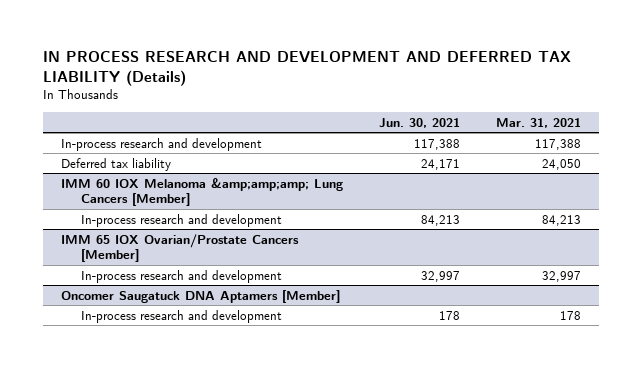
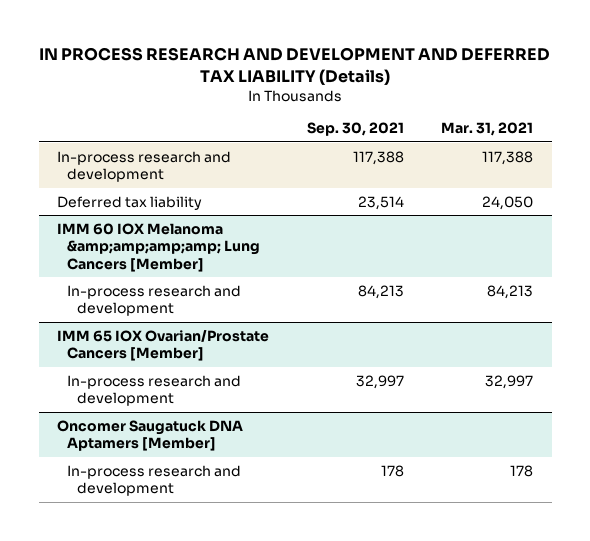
[378,117,460,128] Jun. 30, 2021 -> none
none -> [306,122,404,137] Sep. 30, 2021
[60,177,343,207] IMM 60 IOX Melanoma &amp;amp;amp; Lung Cancers [Member] -> [57,222,261,272] IMM 60 IOX Melanoma &amp;amp;amp;amp; Lung Cancers [Member]

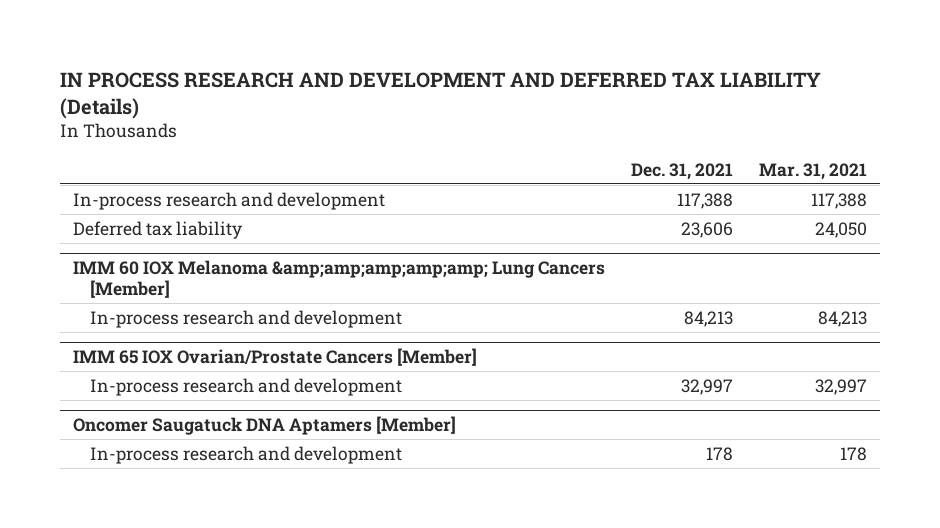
[306,122,404,137] Sep. 30, 2021 -> none
none -> [631,162,734,180] Dec. 31, 2021
[57,222,261,272] IMM 60 IOX Melanoma &amp;amp;amp;amp; Lung Cancers [Member] -> [72,260,605,298] IMM 60 IOX Melanoma &amp;amp;amp;amp;amp; Lung Cancers [Member]

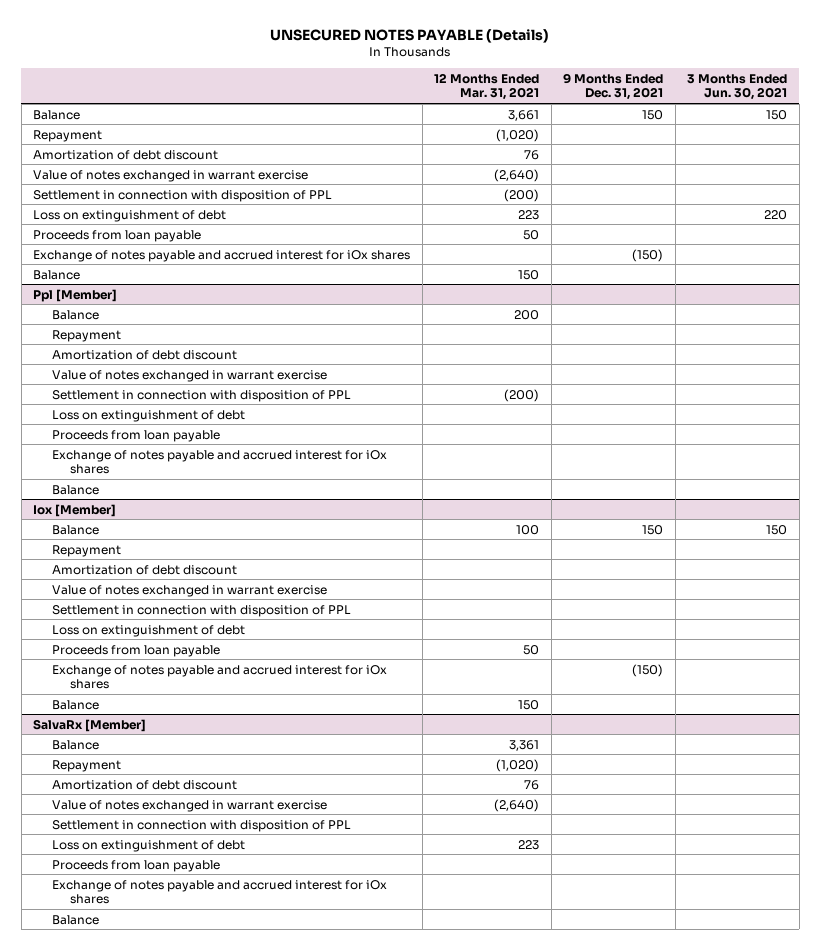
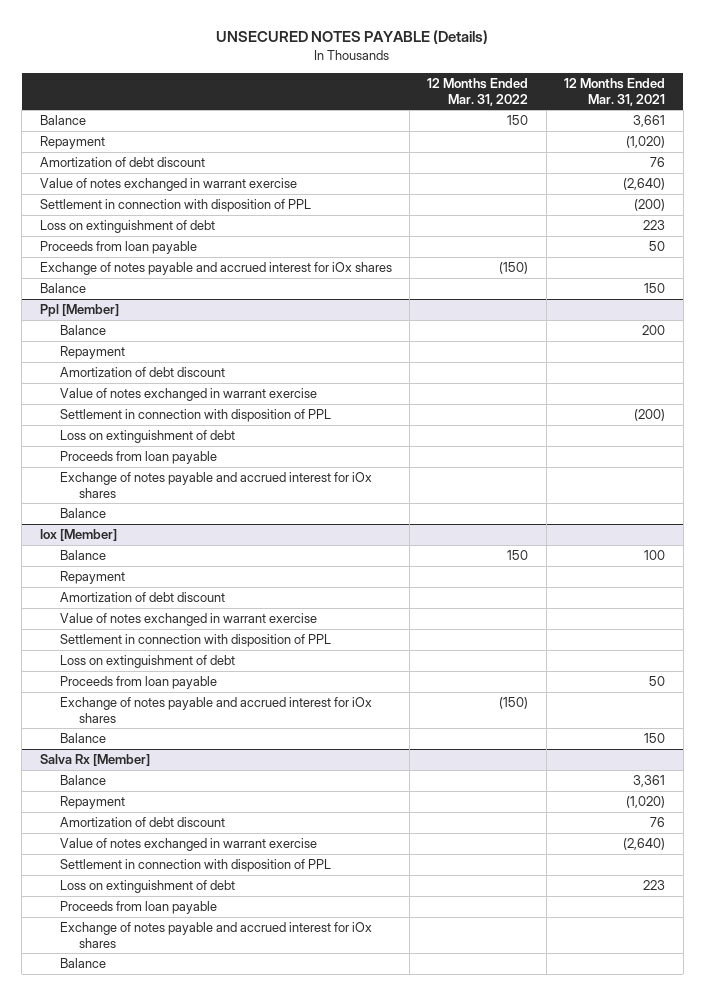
[563,73,664,101] 9 Months Ended Dec. 31, 2021 -> none
[687,74,788,101] 3 Months Ended Jun. 30, 2021 -> none
none -> [427,77,529,106] 12 Months Ended Mar. 31, 2022
[33,718,147,732] SalvaRx [Member] -> [39,754,150,767] Salva Rx [Member]

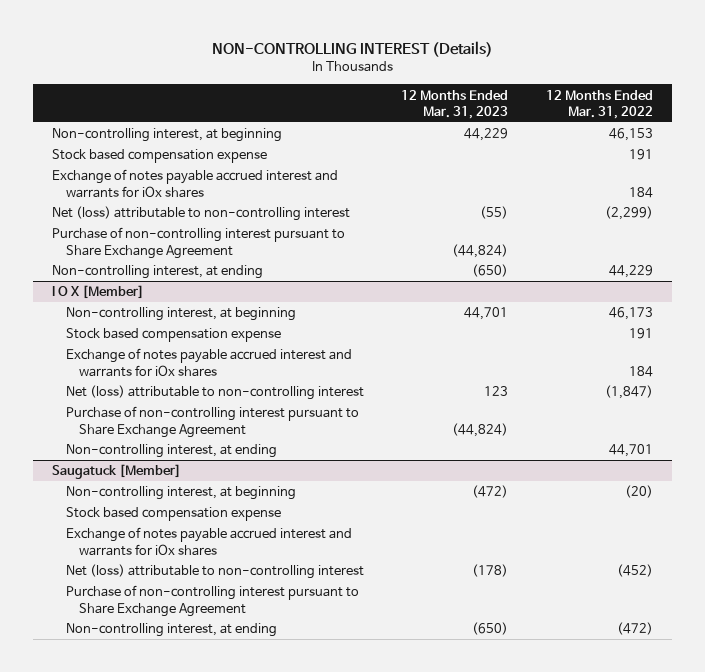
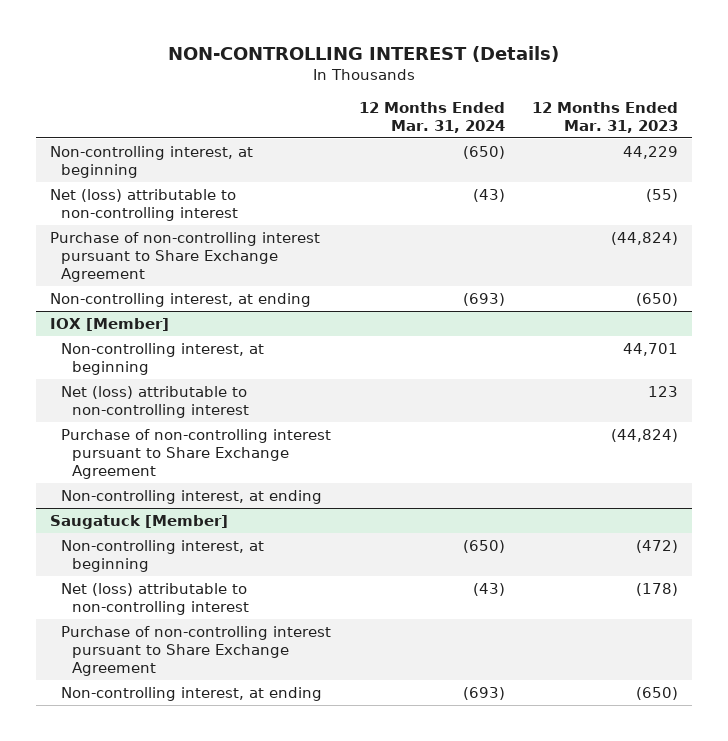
[546,89,654,119] 12 Months Ended Mar. 31, 2022 -> none
none -> [358,101,505,134] 12 Months Ended Mar. 31, 2024
[52,149,268,164] Stock based compensation expense -> none
[52,169,339,198] Exchange of notes payable accrued interest and warrants for iOx shares -> none
[52,285,145,300] I O X [Member] -> [50,317,170,331] IOX [Member]
[65,328,281,343] Stock based compensation expense -> none
[65,348,352,377] Exchange of notes payable accrued interest and warrants for iOx shares -> none
[65,507,281,522] Stock based compensation expense -> none
[65,527,352,556] Exchange of notes payable accrued interest and warrants for iOx shares -> none

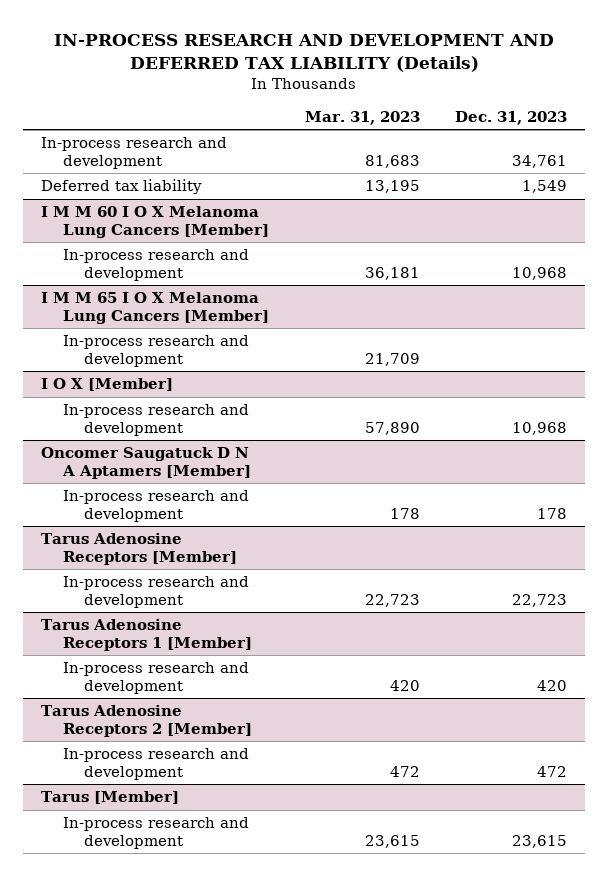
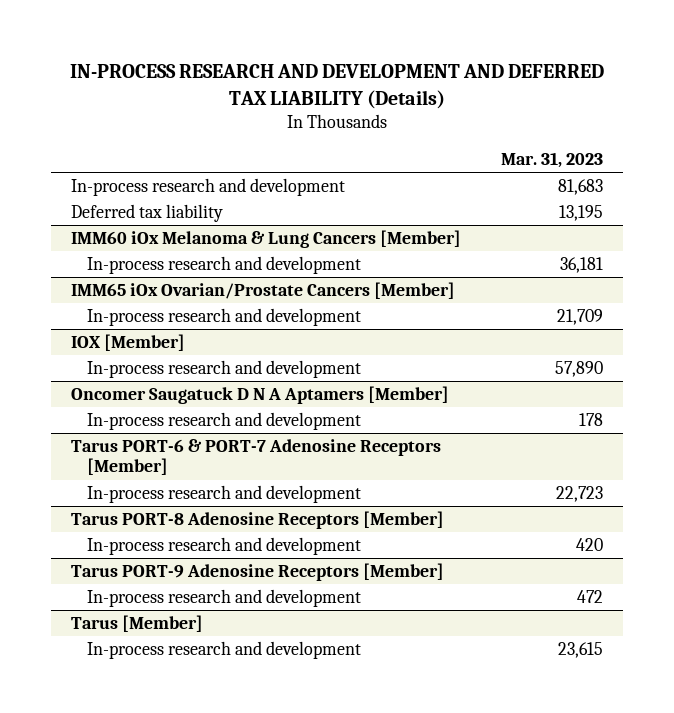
[455,110,568,125] Dec. 31, 2023 -> none
[41,206,269,239] I M M 60 I O X Melanoma Lung Cancers [Member] -> [71,230,462,249] IMM60 iOx Melanoma & Lung Cancers [Member]
[41,292,269,325] I M M 65 I O X Melanoma Lung Cancers [Member] -> none
none -> [71,282,456,300] IMM65 iOx Ovarian/Prostate Cancers [Member]
[41,378,174,392] I O X [Member] -> [71,334,186,352] IOX [Member]
[41,533,237,566] Tarus Adenosine Receptors [Member] -> [71,439,442,476] Tarus PORT-6 & PORT-7 Adenosine Receptors [Member]
[41,619,252,652] Tarus Adenosine Receptors 1 [Member] -> [71,511,445,530] Tarus PORT-8 Adenosine Receptors [Member]
[41,705,252,738] Tarus Adenosine Receptors 2 [Member] -> [71,563,445,582] Tarus PORT-9 Adenosine Receptors [Member]

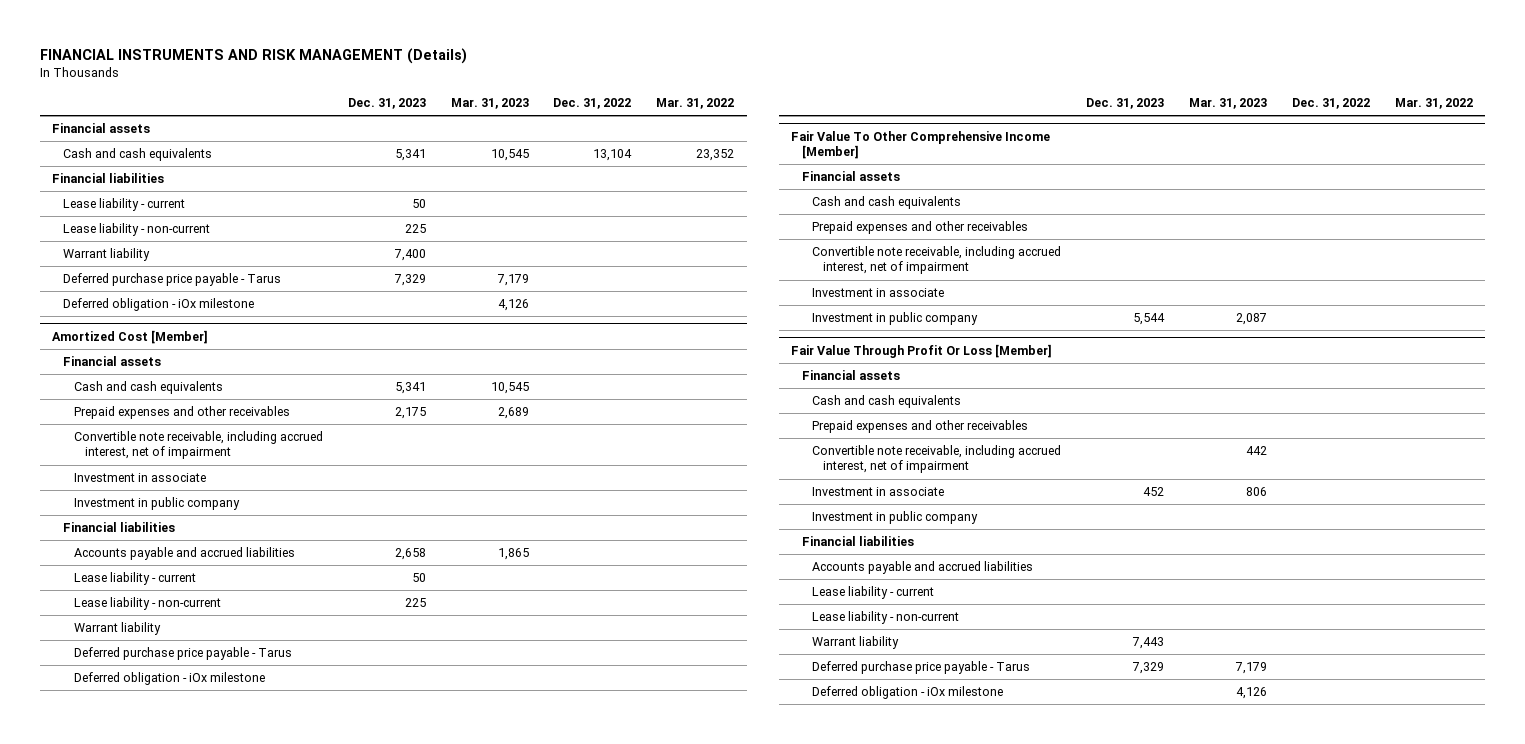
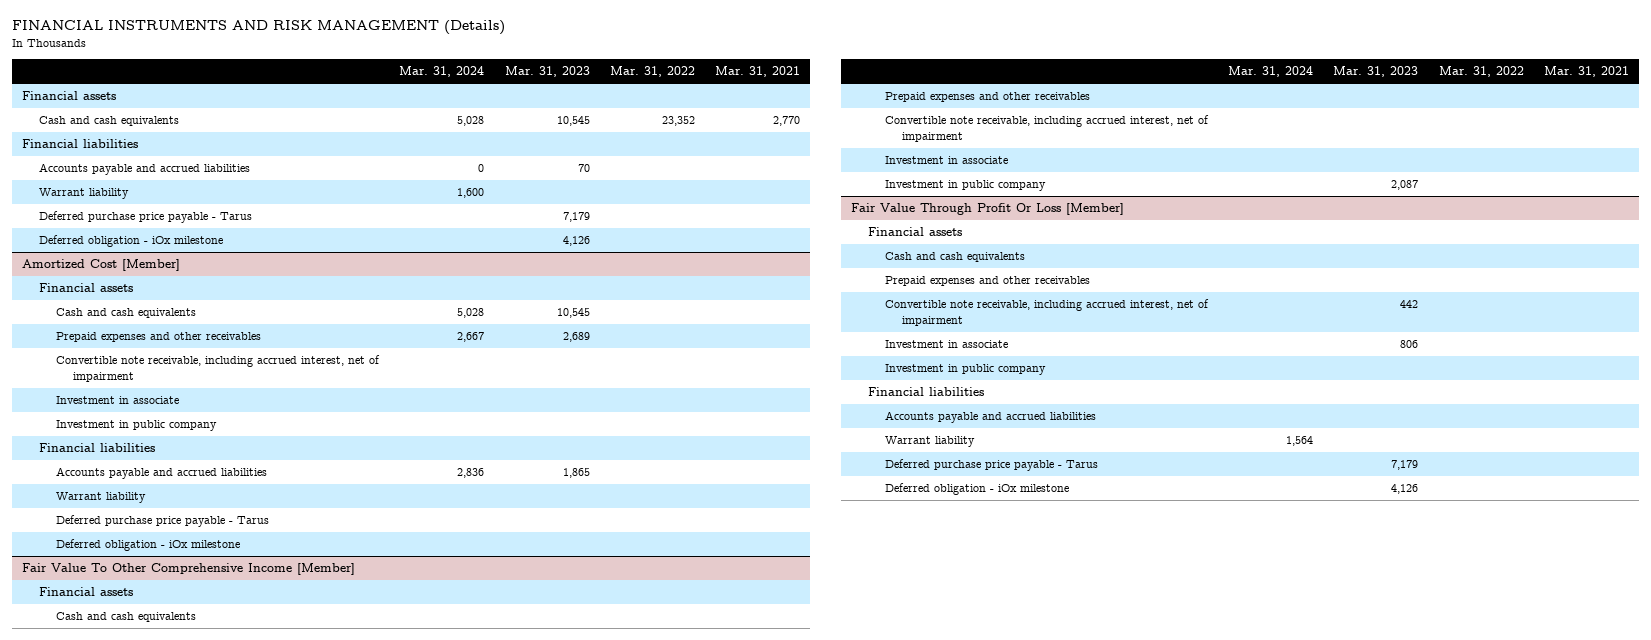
[347,97,426,109] Dec. 31, 2023 -> none
[553,97,632,109] Dec. 31, 2022 -> none
none -> [399,66,485,78] Mar. 31, 2024
none -> [715,66,801,78] Mar. 31, 2021
[63,198,186,212] Lease liability - current -> none
[63,223,211,237] Lease liability - non-current -> none
none -> [38,163,250,176] Accounts payable and accrued liabilities
[73,572,196,586] Lease liability - current -> none
[73,597,221,611] Lease liability - non-current -> none
[812,586,935,600] Lease liability - current -> none
[812,611,960,625] Lease liability - non-current -> none

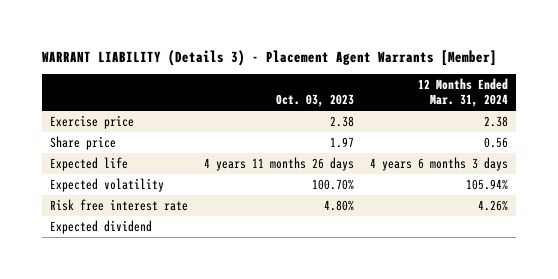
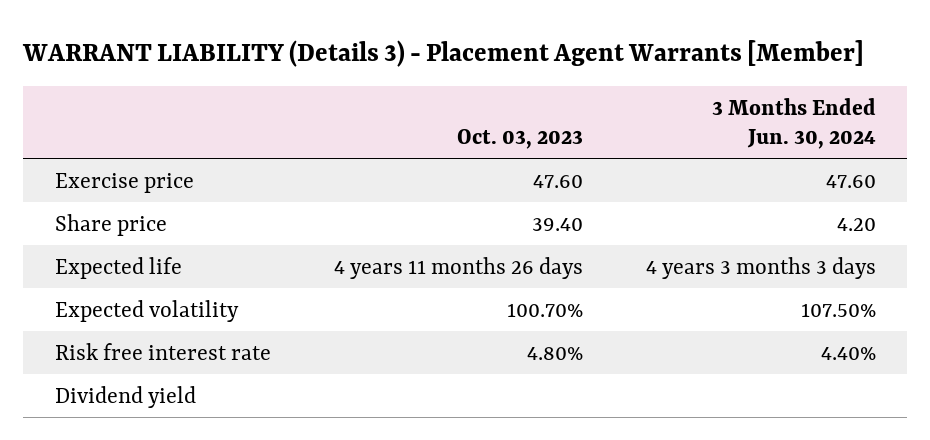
[417,78,508,108] 12 Months Ended Mar. 31, 2024 -> none
none -> [711,97,876,149] 3 Months Ended Jun. 30, 2024
[329,115,354,127] 2.38 -> [532,174,583,188] 47.60
[329,136,354,148] 1.97 -> [531,217,583,231] 39.40
[49,219,152,234] Expected dividend -> [54,385,196,408] Dividend yield

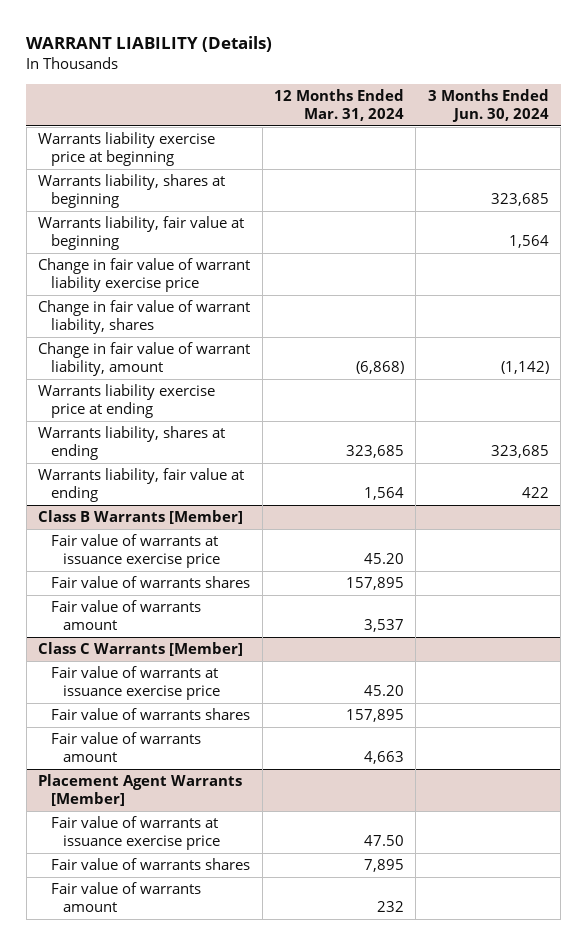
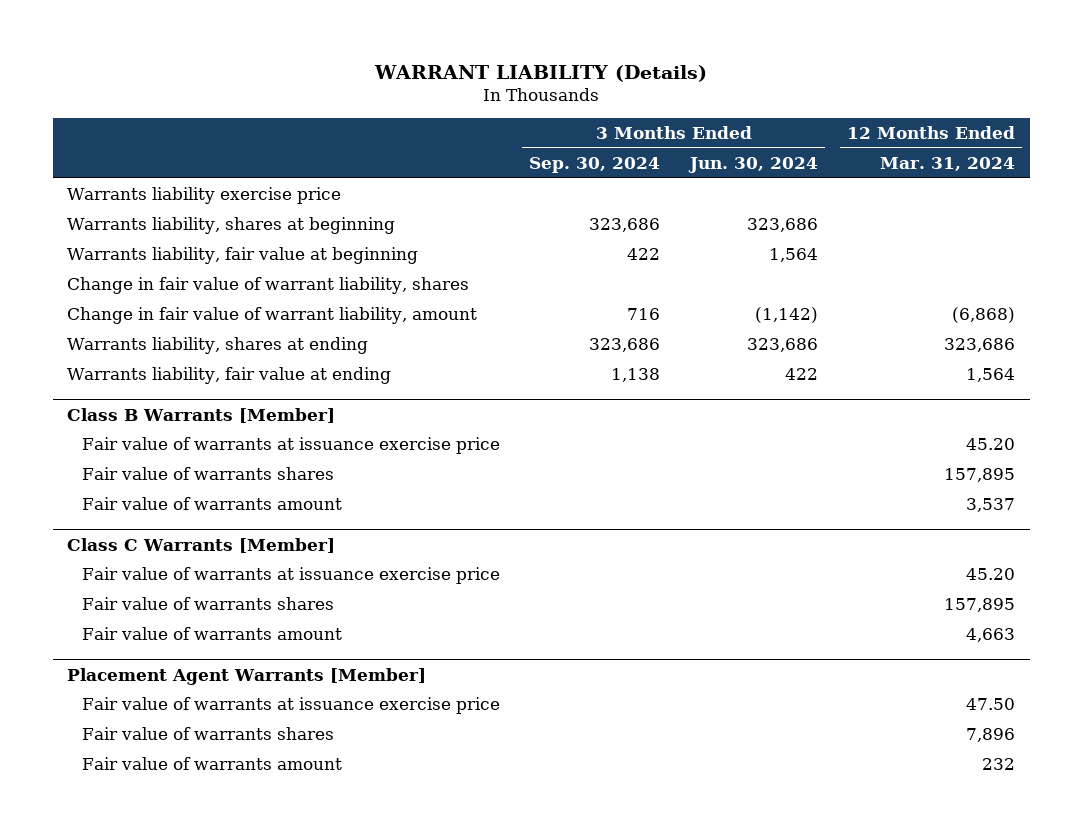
none -> [529,156,661,173] Sep. 30, 2024
[38,132,216,167] Warrants liability exercise price at beginning -> [67,187,342,205] Warrants liability exercise price
[490,193,549,207] 323,685 -> [746,218,818,233] 323,686
[38,258,251,293] Change in fair value of warrant liability exercise price -> none
[38,384,216,419] Warrants liability exercise price at ending -> none
[346,445,405,459] 323,685 -> [944,338,1016,353] 323,686
[490,445,549,459] 323,685 -> [746,338,818,353] 323,686
[364,859,405,873] 7,895 -> [966,728,1016,743] 7,896

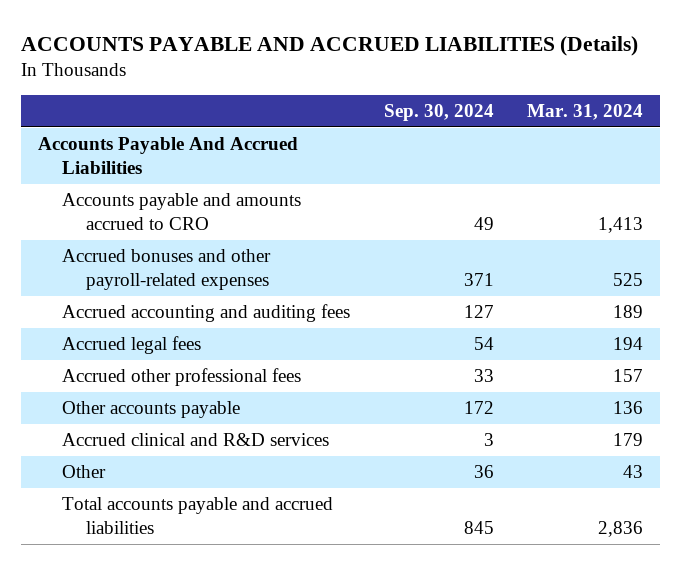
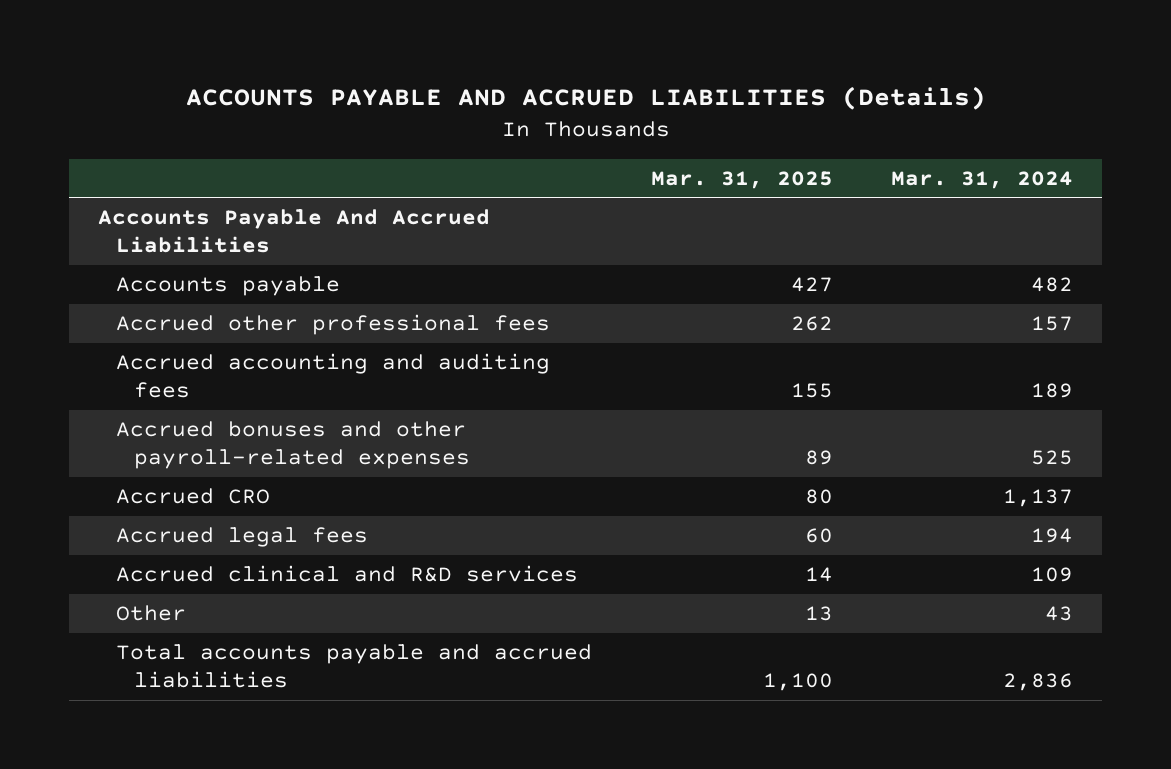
[383,103,494,121] Sep. 30, 2024 -> none
none -> [650,170,833,189] Mar. 31, 2025
[61,192,301,231] Accounts payable and amounts accrued to CRO -> none
none -> [116,276,341,297] Accounts payable
[61,367,301,386] Accrued other professional fees -> [116,314,551,336] Accrued other professional fees
[61,248,271,291] Accrued bonuses and other payroll-related expenses -> [116,421,471,470] Accrued bonuses and other payroll-related expenses
none -> [116,488,271,505] Accrued CRO
[61,400,240,418] Other accounts payable -> none
[613,432,644,446] 179 -> [1030,567,1073,583] 109

